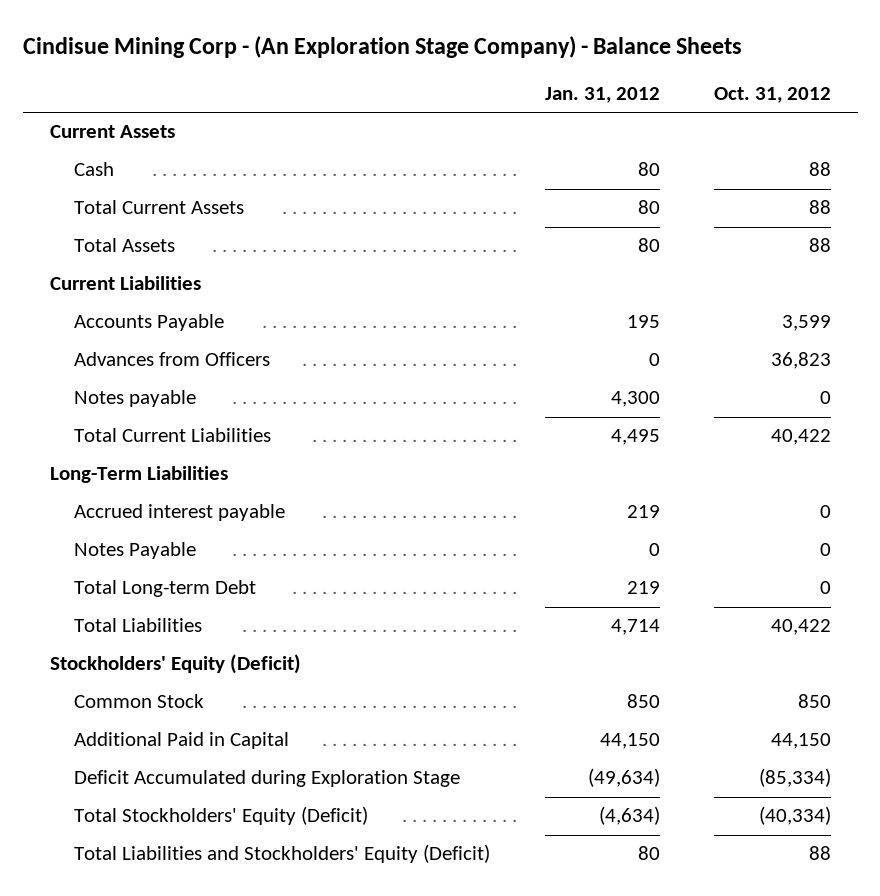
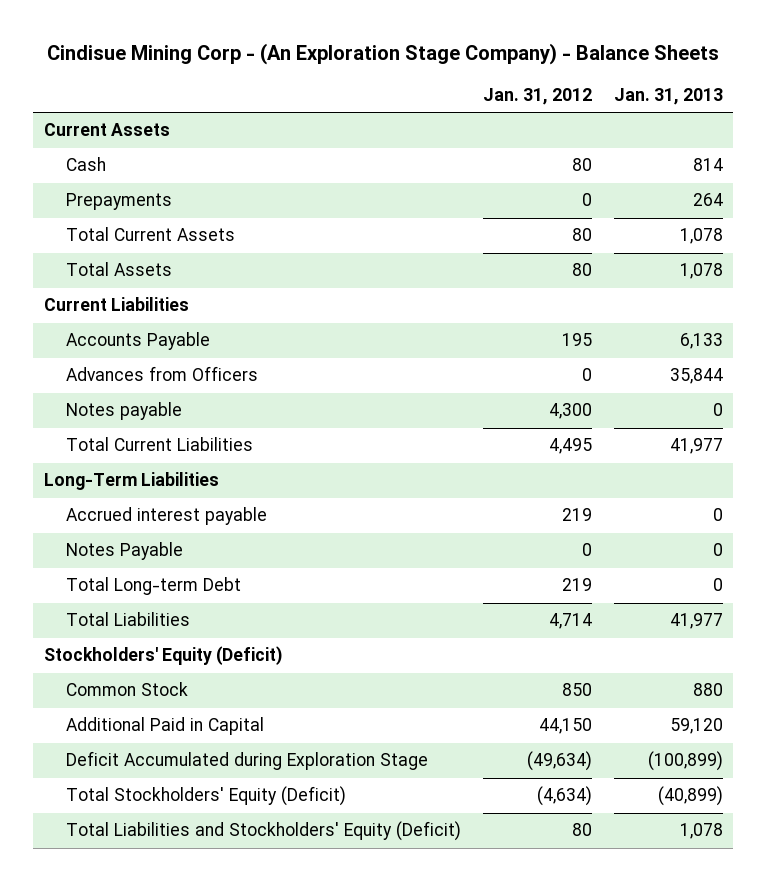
[713,87,831,104] Oct. 31, 2012 -> none
none -> [613,87,723,105] Jan. 31, 2013
none -> [66,193,173,211] Prepayments

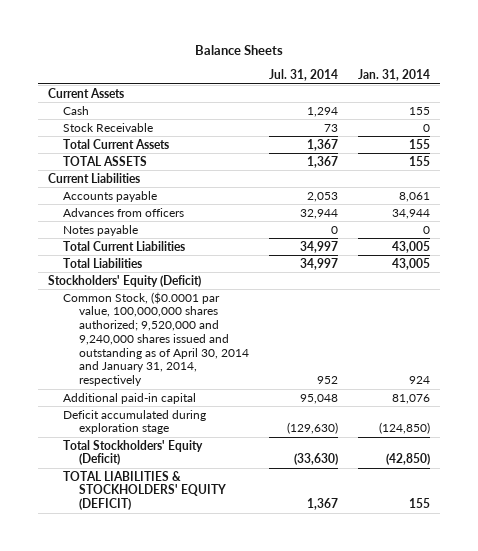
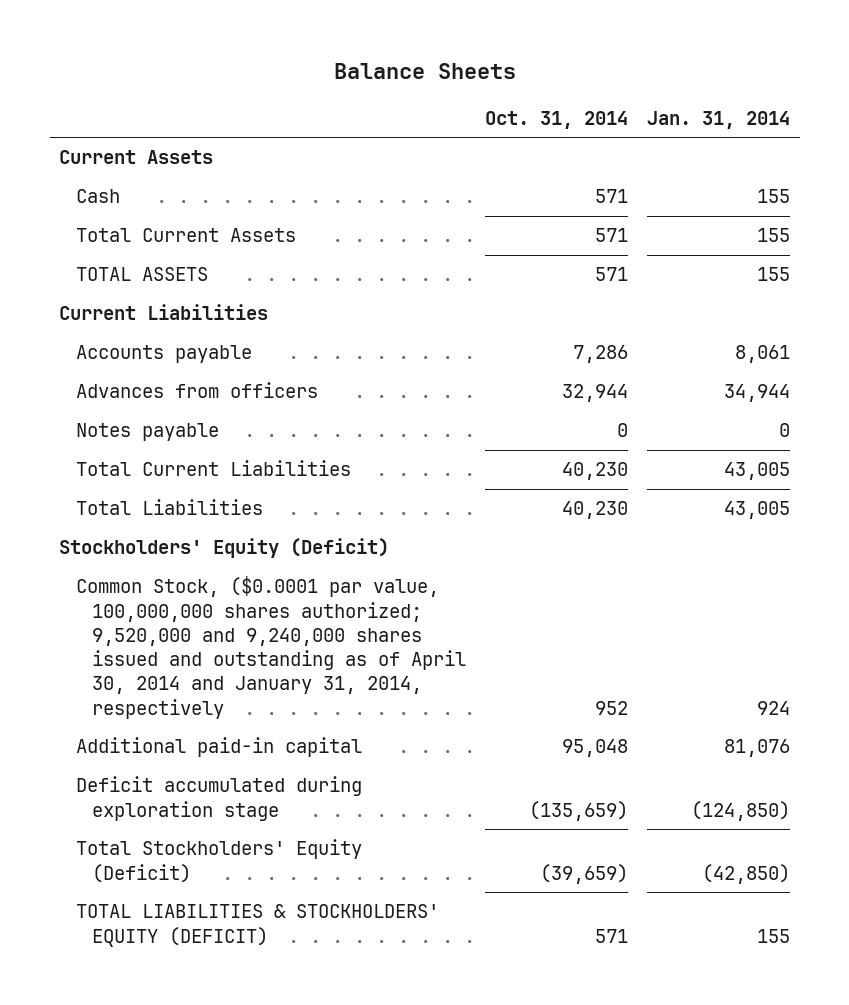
[269,69,339,82] Jul. 31, 2014 -> none
none -> [484,110,628,129] Oct. 31, 2014
[63,122,154,132] Stock Receivable -> none

